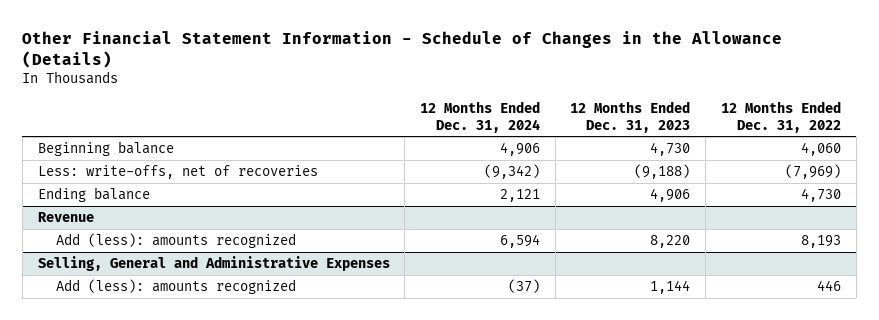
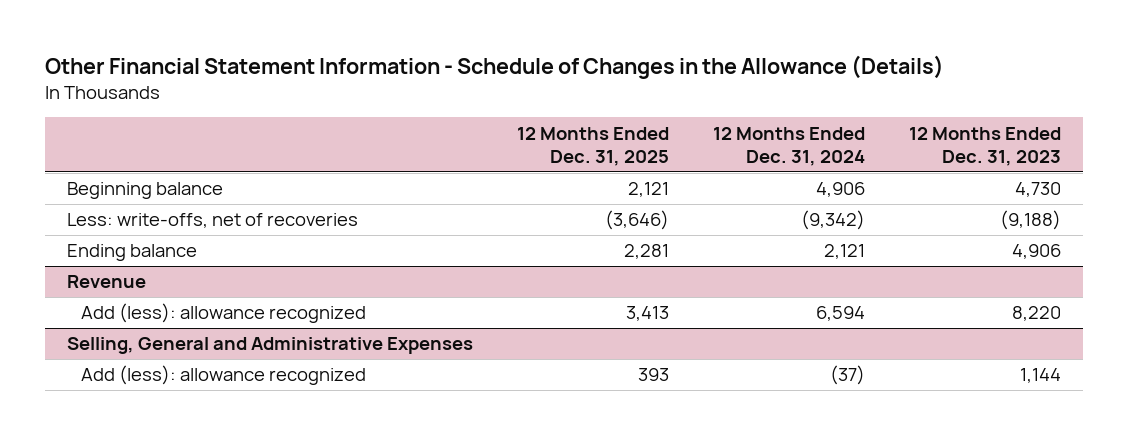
[720,100,841,133] 12 Months Ended Dec. 31, 2022 -> none
none -> [516,126,669,167] 12 Months Ended Dec. 31, 2025
[55,233,296,249] Add (less): amounts recognized -> [80,303,366,324] Add (less): allowance recognized
[55,279,296,295] Add (less): amounts recognized -> [80,365,366,386] Add (less): allowance recognized

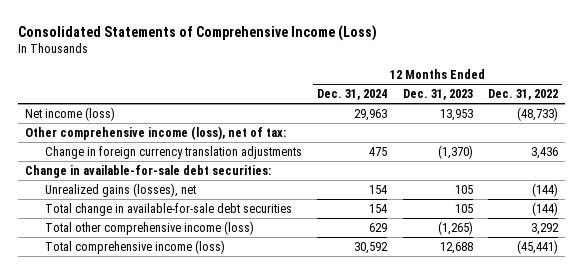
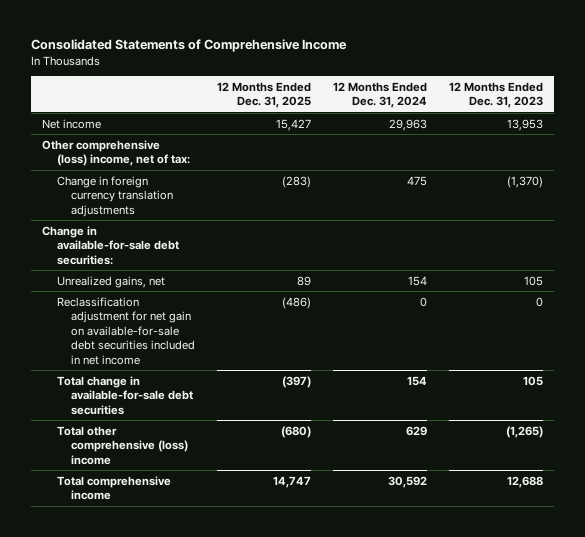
[17,24,377,41] Consolidated Statements of Comprehensive Income (Loss) -> [31,39,348,53] Consolidated Statements of Comprehensive Income
[487,89,558,101] Dec. 31, 2022 -> none
none -> [217,81,312,109] 12 Months Ended Dec. 31, 2025
[25,106,116,121] Net income (loss) -> [42,118,102,129] Net income
[25,125,287,140] Other comprehensive income (loss), net of tax: -> [42,139,190,167] Other comprehensive (loss) income, net of tax:
[44,182,196,197] Unrealized gains (losses), net -> [56,275,165,288] Unrealized gains, net
none -> [56,296,196,365] Reclassification adjustment for net gain on available-for-sale debt securities included in net income
[44,220,254,235] Total other comprehensive income (loss) -> [56,425,189,465] Total other comprehensive (loss) income
[44,239,225,254] Total comprehensive income (loss) -> [56,475,171,501] Total comprehensive income

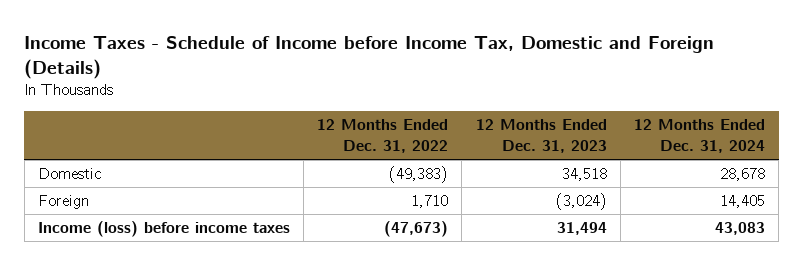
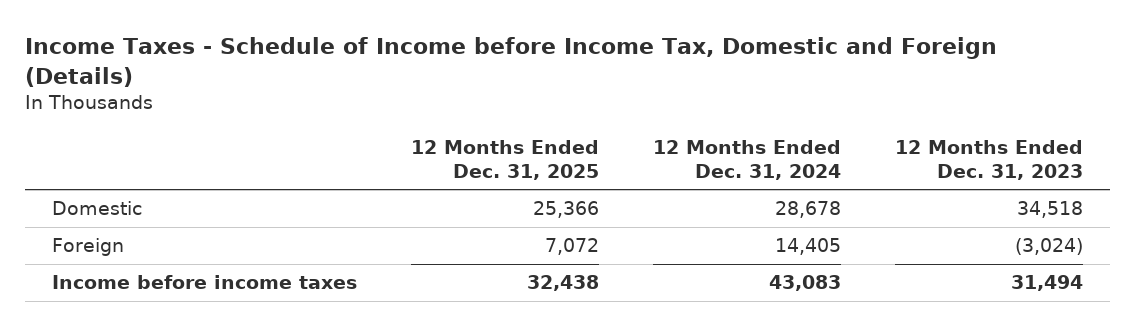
[317,119,449,154] 12 Months Ended Dec. 31, 2022 -> none
none -> [410,139,599,180] 12 Months Ended Dec. 31, 2025
[37,221,290,238] Income (loss) before income taxes -> [51,275,357,290] Income before income taxes

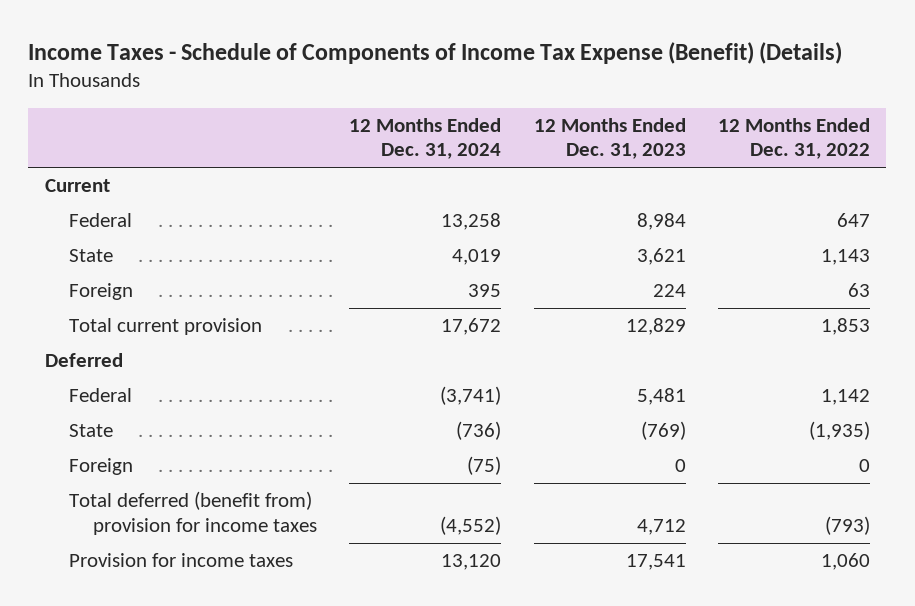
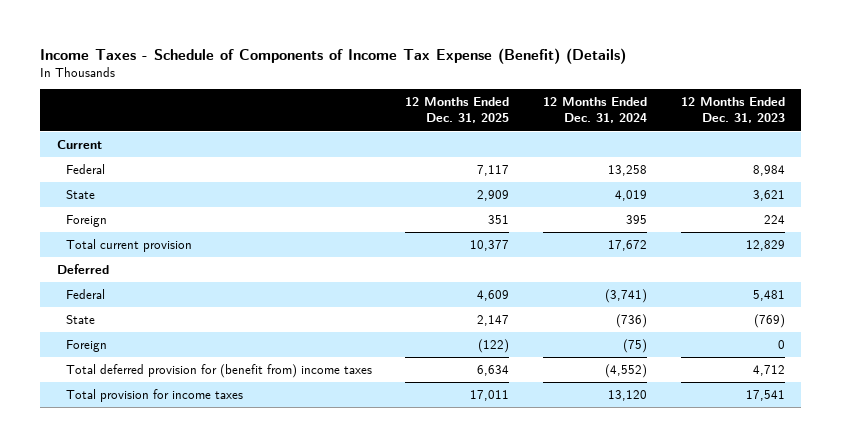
[718,117,871,160] 12 Months Ended Dec. 31, 2022 -> none
none -> [405,97,510,124] 12 Months Ended Dec. 31, 2025
[68,490,317,535] Total deferred (benefit from) provision for income taxes -> [65,364,372,379] Total deferred provision for (benefit from) income taxes
[68,552,293,567] Provision for income taxes -> [65,389,243,403] Total provision for income taxes

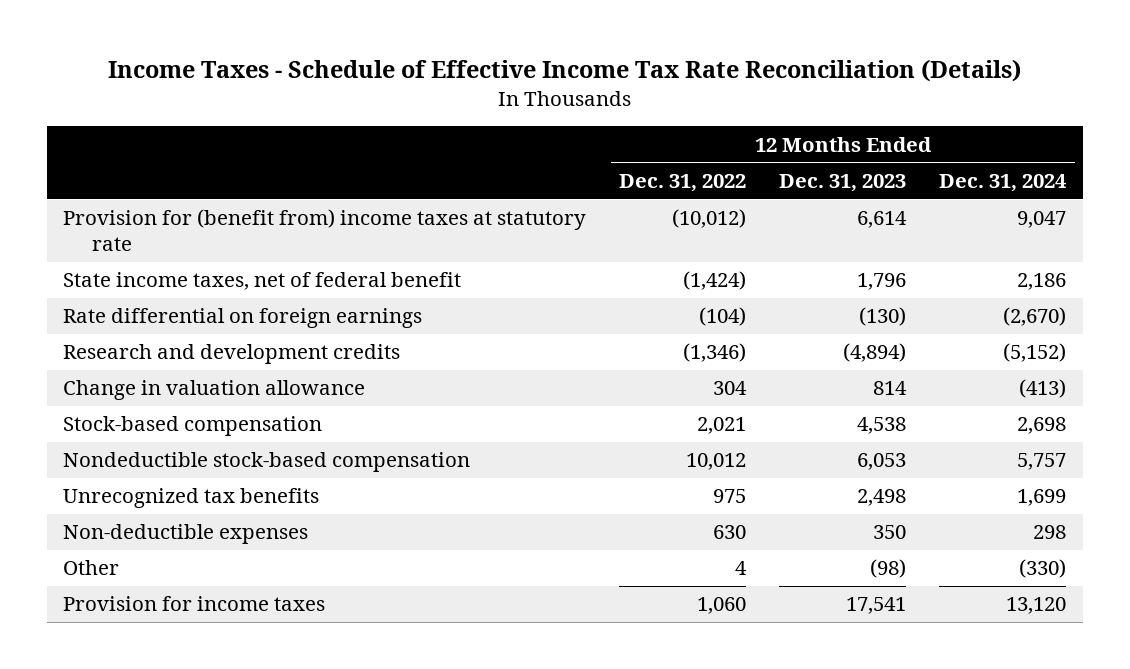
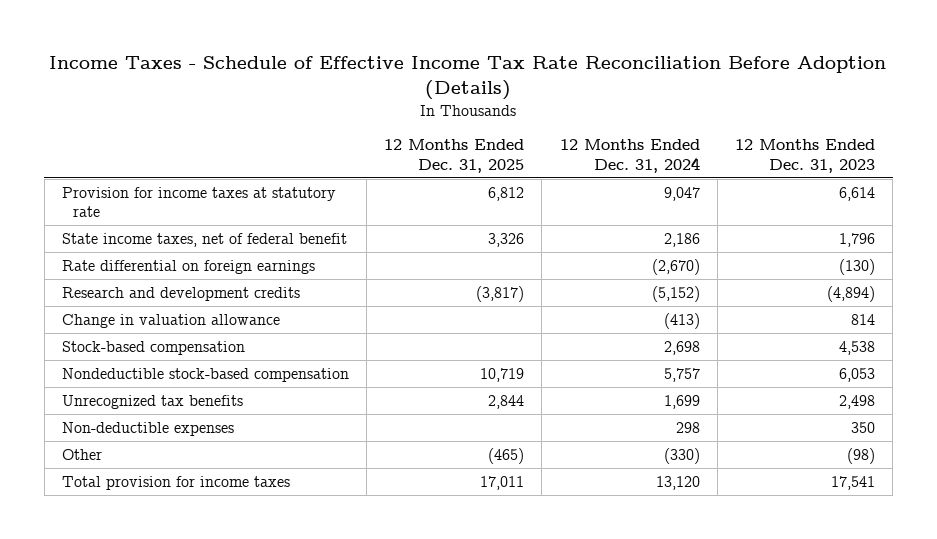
[107,59,1021,83] Income Taxes - Schedule of Effective Income Tax Rate Reconciliation (Details) -> [49,56,887,100] Income Taxes - Schedule of Effective Income Tax Rate Reconciliation Before Adoption (Details)
[619,173,747,192] Dec. 31, 2022 -> none
none -> [384,139,525,173] 12 Months Ended Dec. 31, 2025
[63,209,587,251] Provision for (benefit from) income taxes at statutory rate -> [61,186,336,218] Provision for income taxes at statutory rate
[63,596,326,612] Provision for income taxes -> [61,475,290,490] Total provision for income taxes

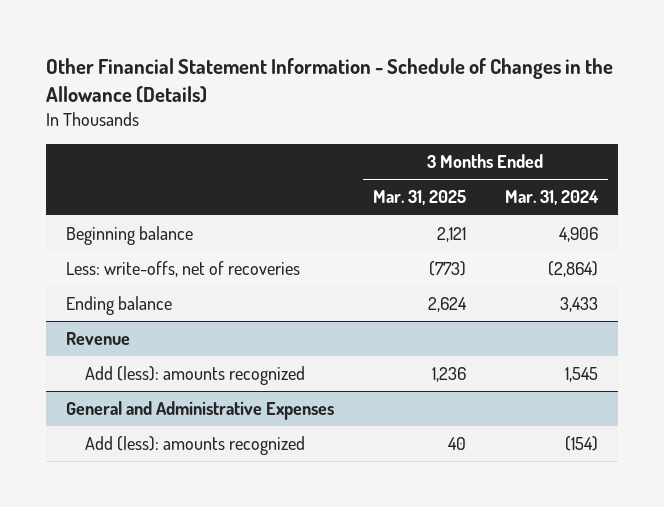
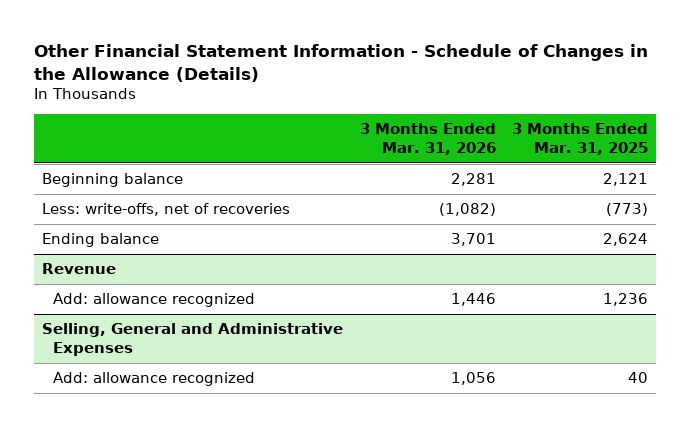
[505,190,600,206] Mar. 31, 2024 -> none
none -> [359,123,496,156] 3 Months Ended Mar. 31, 2026
[84,366,305,386] Add (less): amounts recognized -> [53,293,256,308] Add: allowance recognized
[65,401,334,421] General and Administrative Expenses -> [42,323,344,357] Selling, General and Administrative Expenses
[84,436,305,456] Add (less): amounts recognized -> [53,372,256,387] Add: allowance recognized

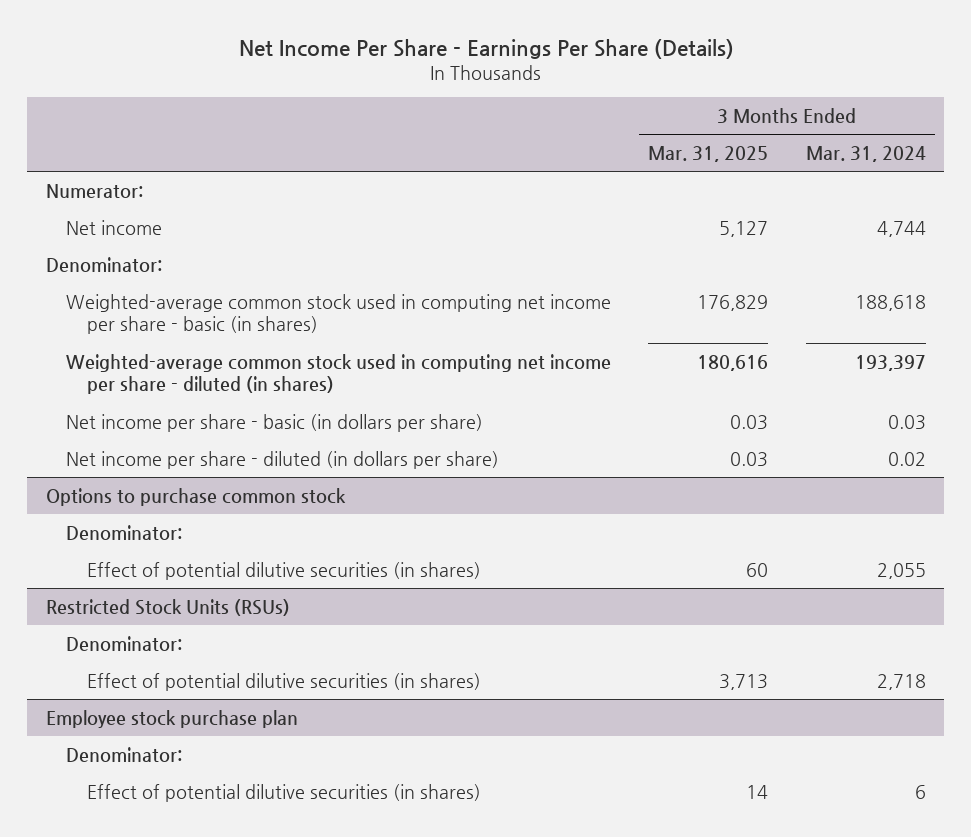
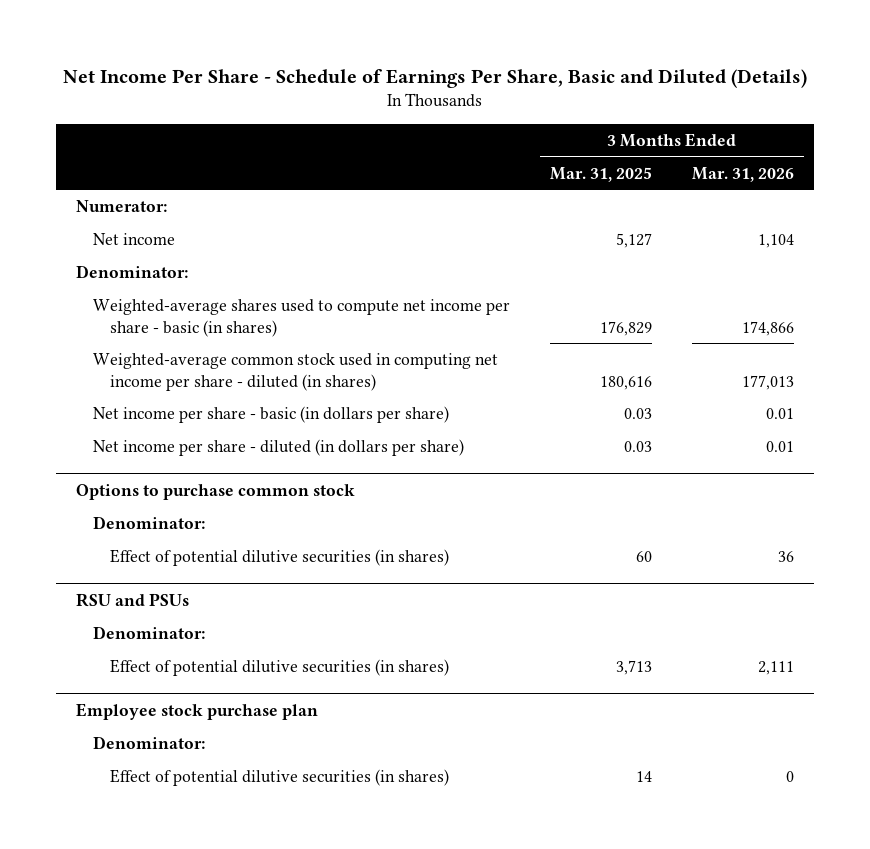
[238,39,734,60] Net Income Per Share - Earnings Per Share (Details) -> [62,68,807,88] Net Income Per Share - Schedule of Earnings Per Share, Basic and Diluted (Details)
[805,145,926,162] Mar. 31, 2024 -> none
none -> [692,166,795,182] Mar. 31, 2026
[66,293,612,335] Weighted-average common stock used in computing net income per share - basic (in shares) -> [93,299,511,337] Weighted-average shares used to compute net income per share - basic (in shares)
[45,598,290,616] Restricted Stock Units (RSUs) -> none
none -> [75,592,189,607] RSU and PSUs

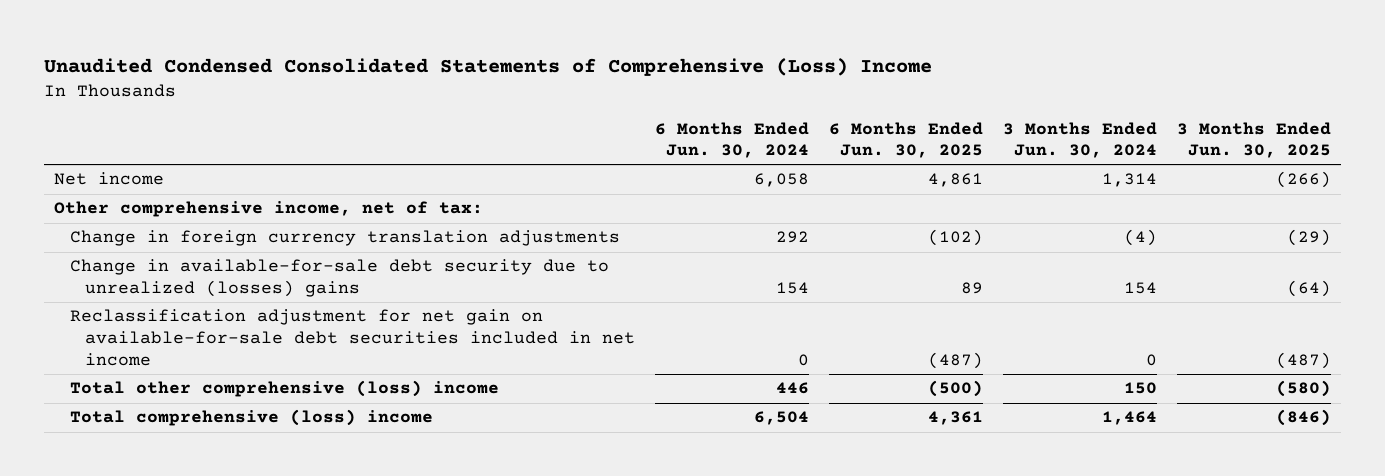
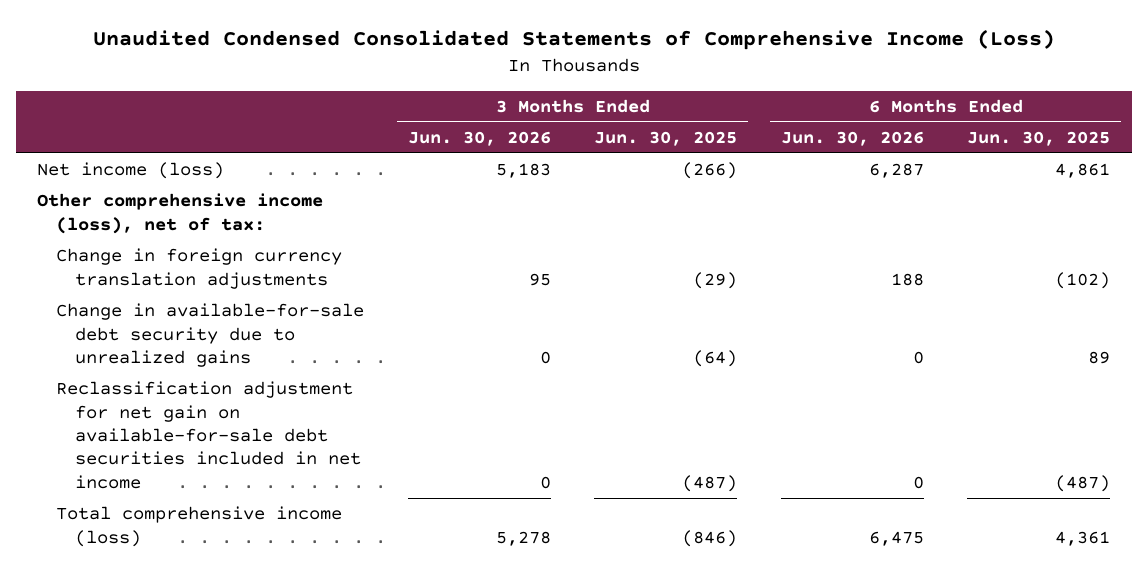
[44,58,933,77] Unaudited Condensed Consolidated Statements of Comprehensive (Loss) Income -> [92,29,1055,51] Unaudited Condensed Consolidated Statements of Comprehensive Income (Loss)
[654,121,809,159] 6 Months Ended Jun. 30, 2024 -> none
[1002,121,1157,159] 3 Months Ended Jun. 30, 2024 -> none
none -> [407,131,551,147] Jun. 30, 2026
none -> [780,131,924,147] Jun. 30, 2026
[54,172,165,186] Net income -> [37,162,225,180] Net income (loss)
[54,201,484,218] Other comprehensive income, net of tax: -> [37,193,324,234] Other comprehensive income (loss), net of tax:
[69,259,609,298] Change in available-for-sale debt security due to unrealized (losses) gains -> [56,303,365,368] Change in available-for-sale debt security due to unrealized gains
[69,380,499,398] Total other comprehensive (loss) income -> none
[69,409,433,427] Total comprehensive (loss) income -> [56,506,343,547] Total comprehensive income (loss)

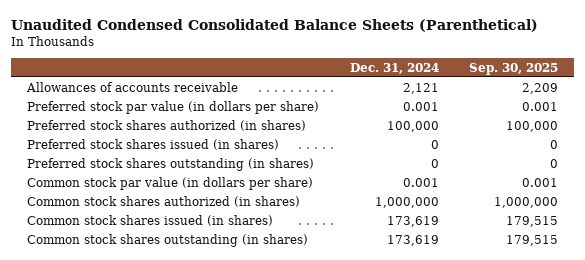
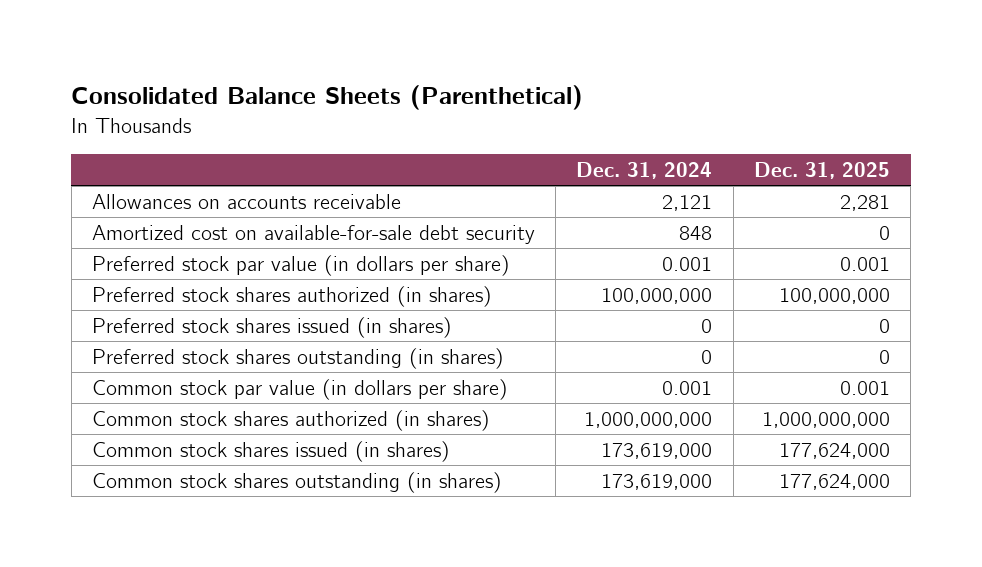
[11,18,539,32] Unaudited Condensed Consolidated Balance Sheets (Parenthetical) -> [71,85,584,111] Consolidated Balance Sheets (Parenthetical)
[469,62,559,75] Sep. 30, 2025 -> none
none -> [753,161,890,179] Dec. 31, 2025
[25,81,238,92] Allowances of accounts receivable -> [91,193,401,209] Allowances on accounts receivable
none -> [91,224,535,244] Amortized cost on available-for-sale debt security
[386,120,439,132] 100,000 -> [601,287,713,304] 100,000,000
[374,196,439,208] 1,000,000 -> [584,411,713,428] 1,000,000,000
[386,215,439,227] 173,619 -> [601,442,713,459] 173,619,000
[386,234,439,246] 173,619 -> [601,473,713,490] 173,619,000

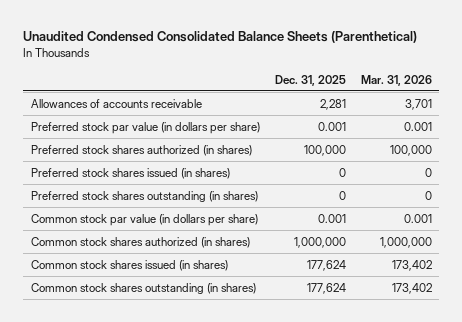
[71,85,584,111] Consolidated Balance Sheets (Parenthetical) -> [23,31,418,44] Unaudited Condensed Consolidated Balance Sheets (Parenthetical)
[576,161,713,179] Dec. 31, 2024 -> none
none -> [360,74,432,86] Mar. 31, 2026
[91,224,535,244] Amortized cost on available-for-sale debt security -> none
[91,193,401,209] Allowances on accounts receivable -> [30,98,202,108] Allowances of accounts receivable
[778,287,890,304] 100,000,000 -> [303,144,346,156] 100,000
[761,411,890,428] 1,000,000,000 -> [293,236,346,248] 1,000,000
[778,442,890,459] 177,624,000 -> [306,259,346,271] 177,624
[778,473,890,490] 177,624,000 -> [306,282,346,294] 177,624

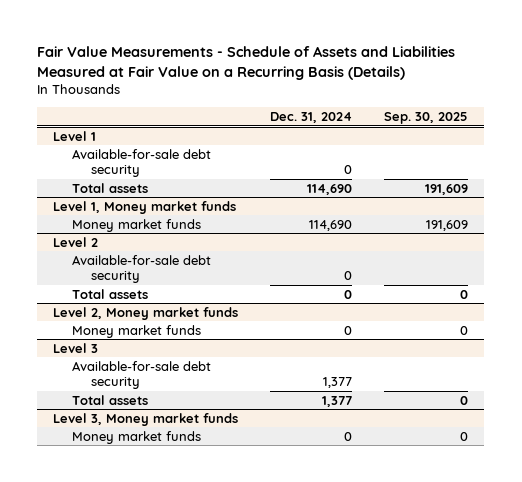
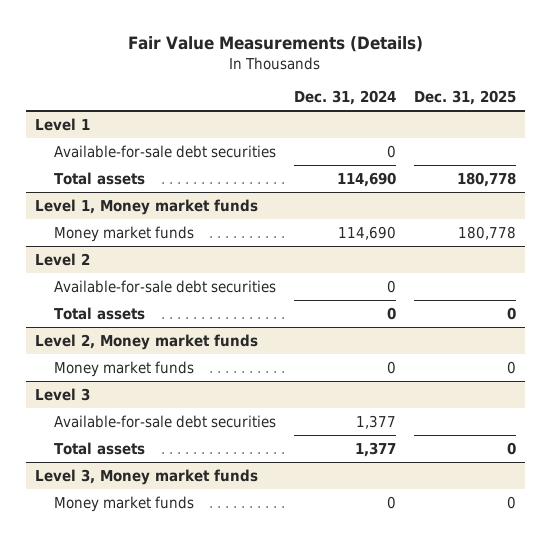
[37,46,456,81] Fair Value Measurements - Schedule of Assets and Liabilities Measured at Fair Value on a Recurring Basis (Details) -> [128,35,424,52] Fair Value Measurements (Details)
[384,112,469,125] Sep. 30, 2025 -> none
none -> [414,90,517,106] Dec. 31, 2025
[72,148,212,177] Available-for-sale debt security -> [54,144,277,158] Available-for-sale debt securities
[72,254,212,283] Available-for-sale debt security -> [54,279,277,293] Available-for-sale debt securities
[72,360,212,389] Available-for-sale debt security -> [54,414,277,428] Available-for-sale debt securities

